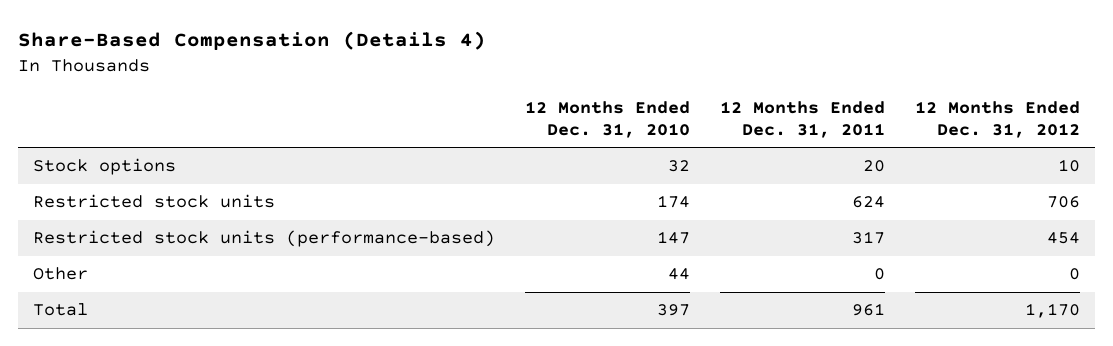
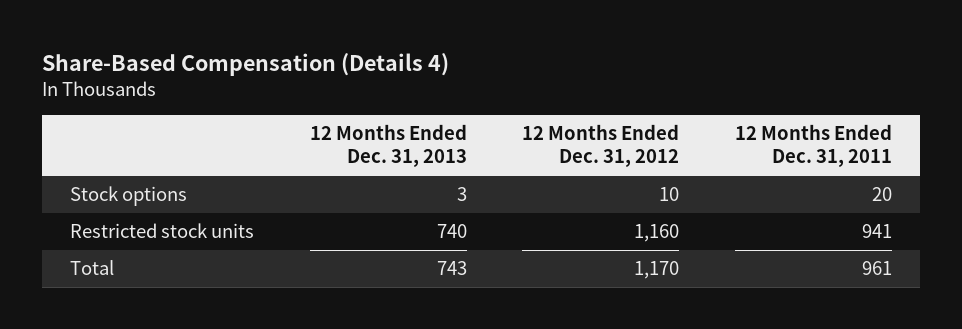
[525,101,691,138] 12 Months Ended Dec. 31, 2010 -> none
none -> [309,124,467,168] 12 Months Ended Dec. 31, 2013
[32,230,495,248] Restricted stock units (performance-based) -> none
[32,267,88,281] Other -> none
[852,196,886,209] 624 -> [862,224,893,239] 941
[1047,196,1081,209] 706 -> [634,224,680,243] 1,160

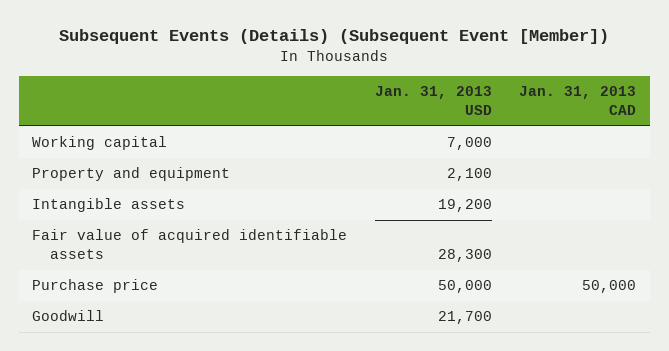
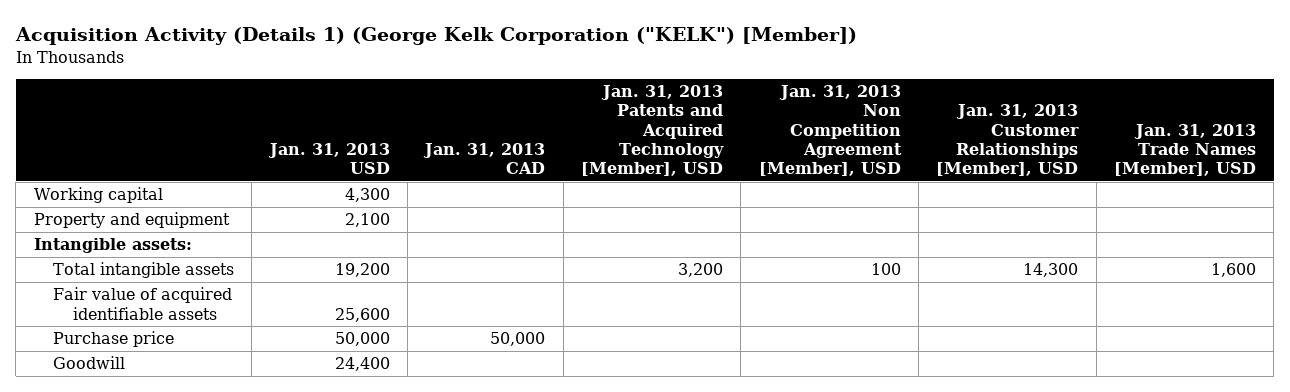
[59,29,610,45] Subsequent Events (Details) (Subsequent Event [Member]) -> [14,26,857,45] Acquisition Activity (Details 1) (George Kelk Corporation ("KELK") [Member])
none -> [581,84,725,177] Jan. 31, 2013 Patents and Acquired Technology [Member], USD
none -> [758,84,902,177] Jan. 31, 2013 Non Competition Agreement [Member], USD
none -> [936,104,1080,177] Jan. 31, 2013 Customer Relationships [Member], USD
none -> [1114,123,1257,177] Jan. 31, 2013 Trade Names [Member], USD
[446,137,492,151] 7,000 -> [344,188,390,203] 4,300
none -> [33,238,192,254] Intangible assets:
[32,198,186,213] Intangible assets -> [53,262,235,279] Total intangible assets
[437,249,492,263] 28,300 -> [334,307,390,322] 25,600
[437,311,492,325] 21,700 -> [334,357,390,372] 24,400

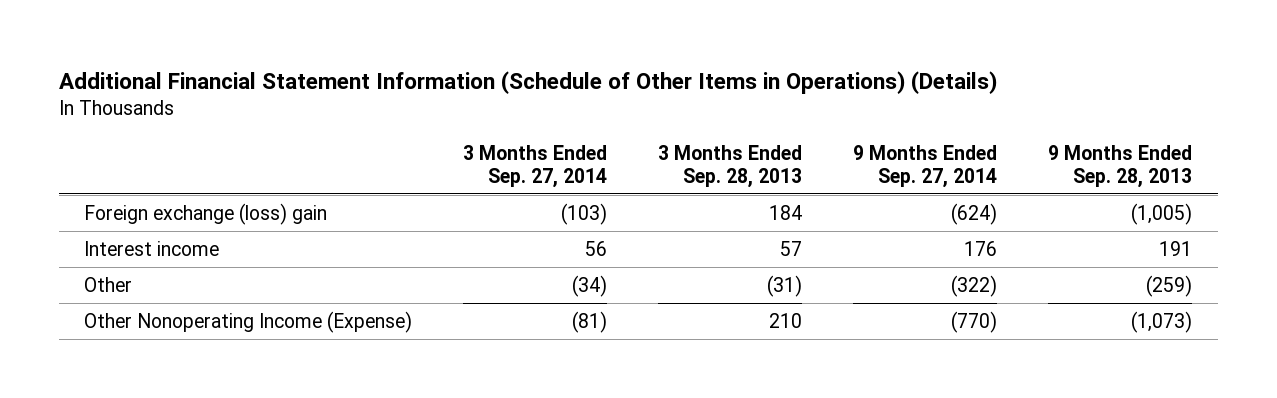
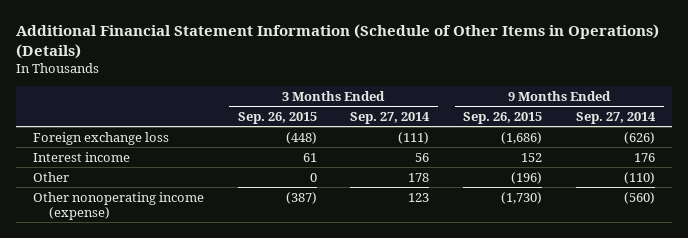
[658,144,803,188] 3 Months Ended Sep. 28, 2013 -> none
[1048,144,1193,188] 9 Months Ended Sep. 28, 2013 -> none
none -> [237,111,317,124] Sep. 26, 2015
none -> [463,111,543,124] Sep. 26, 2015
[84,202,328,225] Foreign exchange (loss) gain -> [32,131,169,145] Foreign exchange loss
[561,202,608,225] (103) -> [398,131,430,144] (111)
[951,202,998,225] (624) -> [624,131,656,144] (626)
[572,274,608,297] (34) -> [408,172,430,182] 178
[951,274,998,297] (322) -> [624,171,656,184] (110)
[84,310,413,333] Other Nonoperating Income (Expense) -> [32,191,204,220] Other nonoperating income (expense)
[572,310,608,333] (81) -> [408,192,430,202] 123
[951,310,998,333] (770) -> [624,191,656,204] (560)

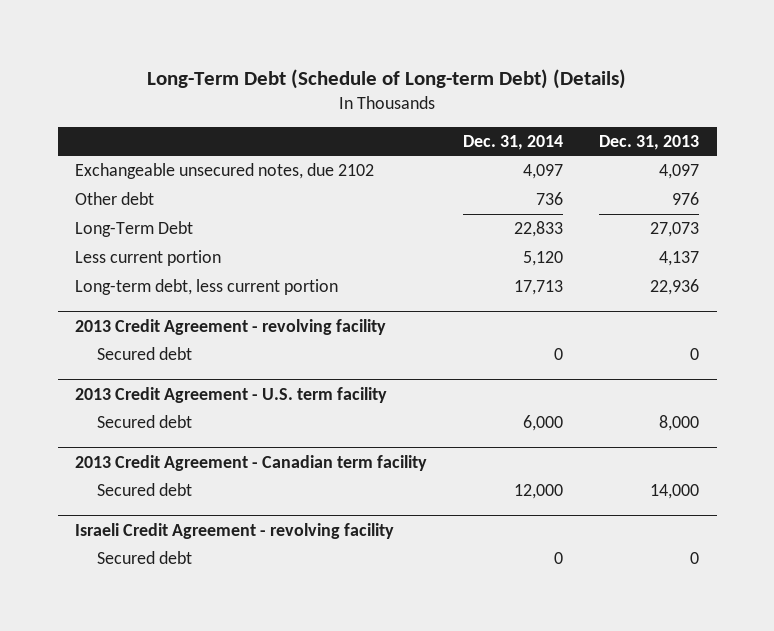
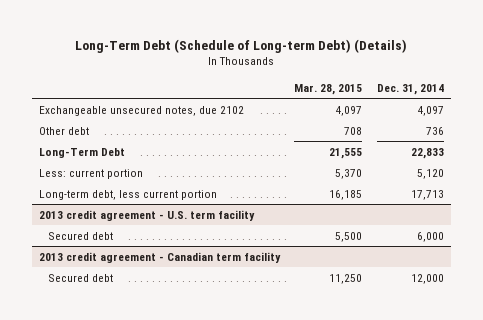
[598,134,699,150] Dec. 31, 2013 -> none
none -> [294,83,363,95] Mar. 28, 2015
[75,250,222,267] Less current portion -> [38,168,143,179] Less: current portion
[75,318,387,335] 2013 Credit Agreement - revolving facility -> none
[96,347,192,361] Secured debt -> none
[75,386,388,403] 2013 Credit Agreement - U.S. term facility -> [38,209,255,221] 2013 credit agreement - U.S. term facility
[75,454,428,471] 2013 Credit Agreement - Canadian term facility -> [38,251,281,263] 2013 credit agreement - Canadian term facility
[75,522,395,539] Israeli Credit Agreement - revolving facility -> none
[96,551,192,565] Secured debt -> none

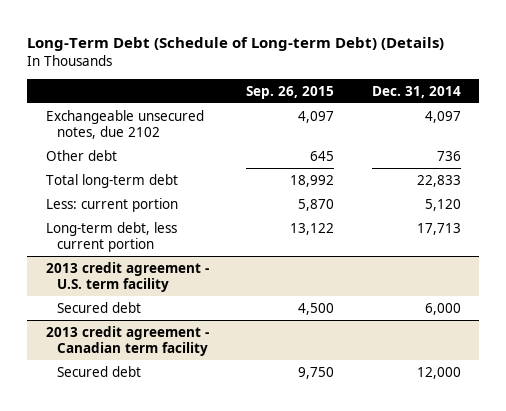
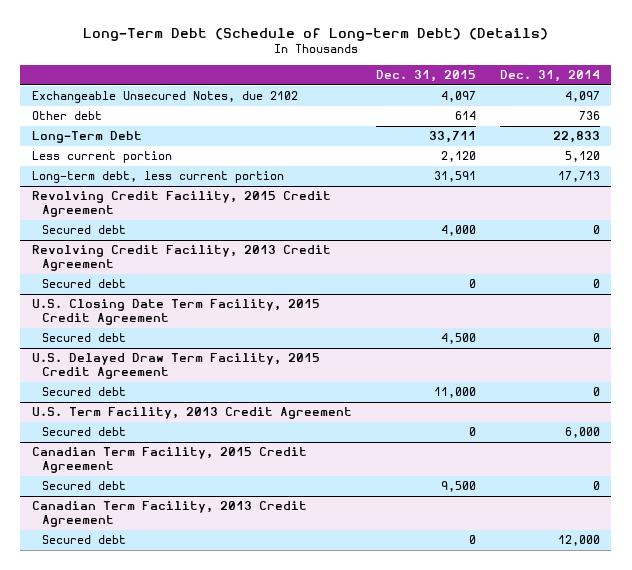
[246,85,335,99] Sep. 26, 2015 -> none
none -> [375,69,476,82] Dec. 31, 2015
[45,109,204,140] Exchangeable unsecured notes, due 2102 -> [32,91,299,104] Exchangeable Unsecured Notes, due 2102
[45,173,178,188] Total long-term debt -> [32,131,143,144] Long-Term Debt
[45,197,178,212] Less: current portion -> [32,151,173,164] Less current portion
none -> [32,191,332,217] Revolving Credit Facility, 2015 Credit Agreement
none -> [41,225,126,235] Secured debt
none -> [32,245,332,271] Revolving Credit Facility, 2013 Credit Agreement
none -> [41,279,126,289] Secured debt
none -> [32,299,321,325] U.S. Closing Date Term Facility, 2015 Credit Agreement
none -> [41,333,126,343] Secured debt
none -> [32,353,321,379] U.S. Delayed Draw Term Facility, 2015 Credit Agreement
none -> [41,387,126,397] Secured debt
[45,261,209,293] 2013 credit agreement - U.S. term facility -> [32,407,353,420] U.S. Term Facility, 2013 Credit Agreement
none -> [32,447,308,473] Canadian Term Facility, 2015 Credit Agreement
none -> [41,481,126,491] Secured debt
[45,325,209,357] 2013 credit agreement - Canadian term facility -> [32,501,308,527] Canadian Term Facility, 2013 Credit Agreement

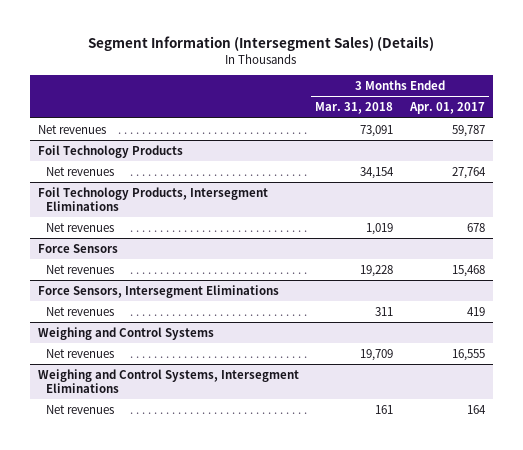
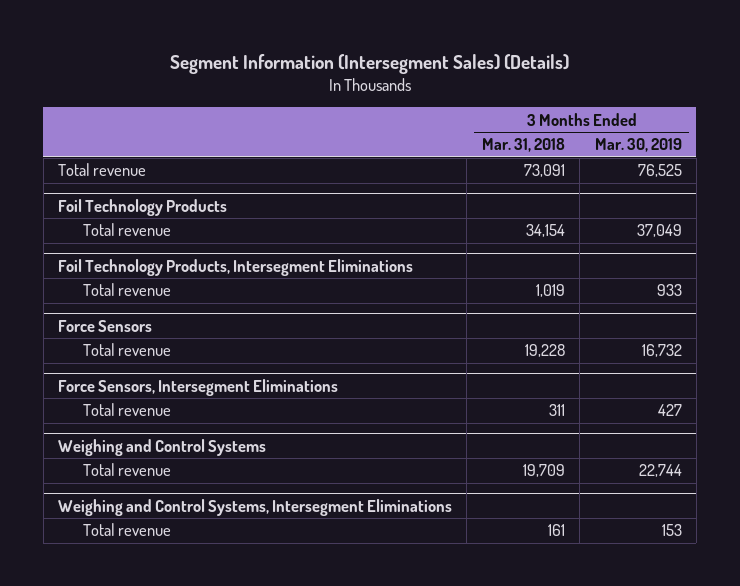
[408,102,485,115] Apr. 01, 2017 -> none
none -> [594,138,682,153] Mar. 30, 2019
[38,124,107,134] Net revenues -> [58,163,147,177] Total revenue
[46,166,115,176] Net revenues -> [83,223,172,237] Total revenue
[46,222,115,232] Net revenues -> [83,283,172,297] Total revenue
[46,264,115,274] Net revenues -> [83,343,172,357] Total revenue
[46,306,115,316] Net revenues -> [83,403,172,417] Total revenue
[46,348,115,358] Net revenues -> [83,463,172,477] Total revenue
[46,404,115,414] Net revenues -> [83,523,172,537] Total revenue

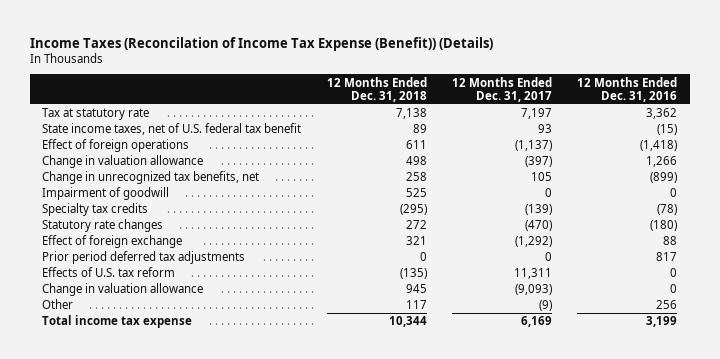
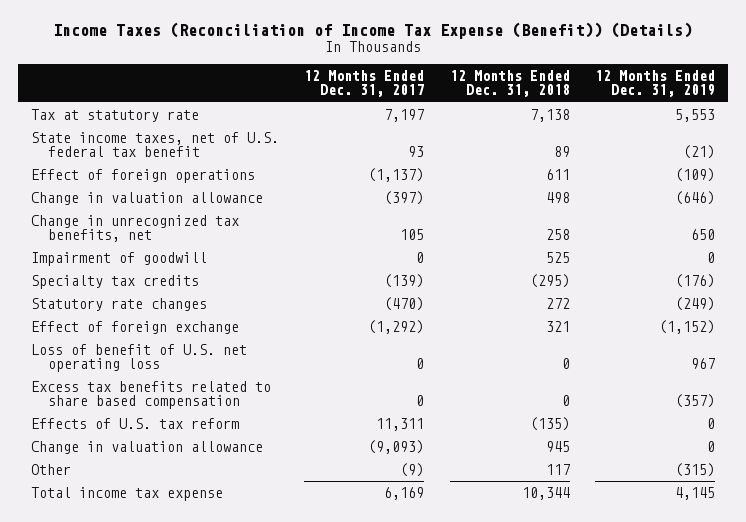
[29,36,493,51] Income Taxes (Reconcilation of Income Tax Expense (Benefit)) (Details) -> [53,22,693,40] Income Taxes (Reconciliation of Income Tax Expense (Benefit)) (Details)
[577,76,678,102] 12 Months Ended Dec. 31, 2016 -> none
none -> [595,69,716,98] 12 Months Ended Dec. 31, 2019
[42,251,246,265] Prior period deferred tax adjustments -> none
none -> [30,343,247,373] Loss of benefit of U.S. net operating loss
none -> [30,380,271,410] Excess tax benefits related to share based compensation

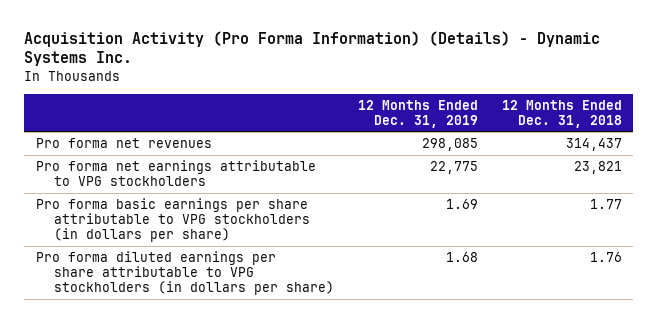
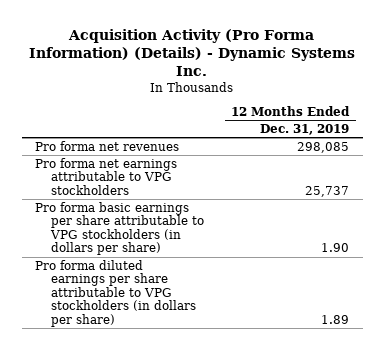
[501,99,622,128] 12 Months Ended Dec. 31, 2018 -> none
[429,161,478,175] 22,775 -> [305,185,350,197] 25,737
[445,199,478,210] 1.69 -> [321,243,350,253] 1.90
[445,252,478,263] 1.68 -> [321,314,350,324] 1.89

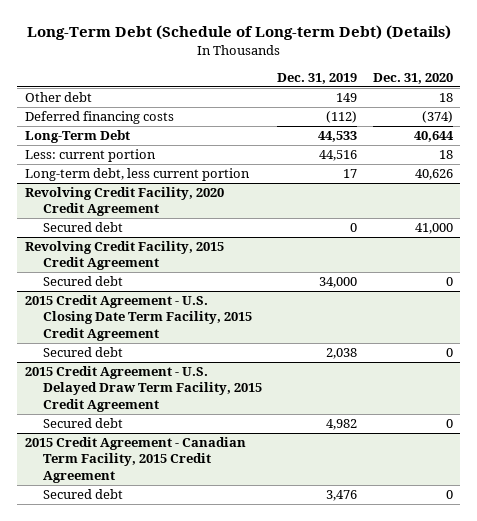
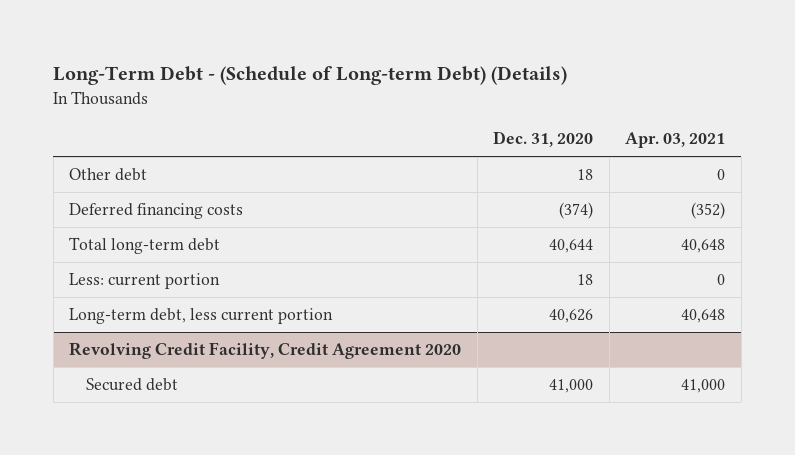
[26,25,451,41] Long-Term Debt (Schedule of Long-term Debt) (Details) -> [53,66,568,86] Long-Term Debt - (Schedule of Long-term Debt) (Details)
[277,72,358,84] Dec. 31, 2019 -> none
none -> [625,132,726,149] Apr. 03, 2021
[24,130,130,144] Long-Term Debt -> [69,237,221,255] Total long-term debt
[24,187,224,217] Revolving Credit Facility, 2020 Credit Agreement -> [69,342,462,360] Revolving Credit Facility, Credit Agreement 2020
[24,241,224,271] Revolving Credit Facility, 2015 Credit Agreement -> none
[43,276,124,287] Secured debt -> none
[24,295,253,341] 2015 Credit Agreement - U.S. Closing Date Term Facility, 2015 Credit Agreement -> none
[43,347,124,358] Secured debt -> none
[24,366,263,412] 2015 Credit Agreement - U.S. Delayed Draw Term Facility, 2015 Credit Agreement -> none
[43,418,124,429] Secured debt -> none
[24,437,246,483] 2015 Credit Agreement - Canadian Term Facility, 2015 Credit Agreement -> none
[43,489,124,500] Secured debt -> none

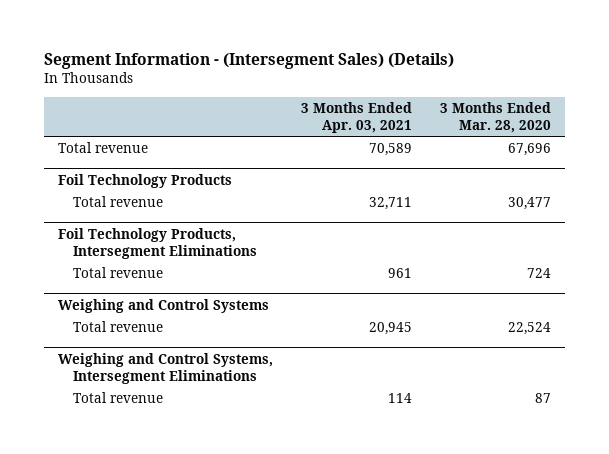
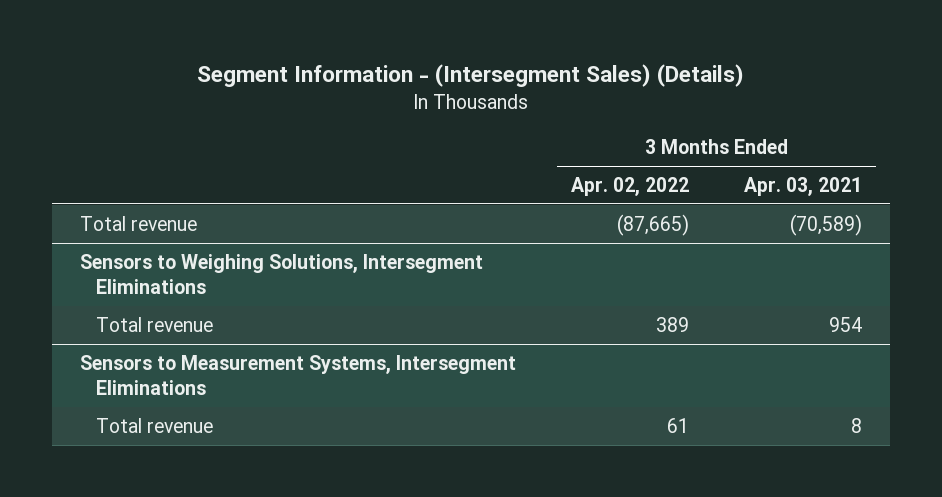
[439,101,551,133] 3 Months Ended Mar. 28, 2020 -> none
none -> [570,177,689,197] Apr. 02, 2022
[58,173,233,188] Foil Technology Products -> none
[58,227,258,259] Foil Technology Products, Intersegment Eliminations -> none
[58,298,270,313] Weighing and Control Systems -> none
[73,321,164,333] Total revenue -> none
[58,352,274,384] Weighing and Control Systems, Intersegment Eliminations -> none
[73,392,164,404] Total revenue -> none
[369,143,413,157] 70,589 -> [790,213,863,236] (70,589)
none -> [79,253,483,294] Sensors to Weighing Solutions, Intersegment Eliminations
[369,197,413,211] 32,711 -> [829,316,863,332] 954
none -> [79,354,516,395] Sensors to Measurement Systems, Intersegment Eliminations
[388,268,413,279] 961 -> [851,417,863,433] 8

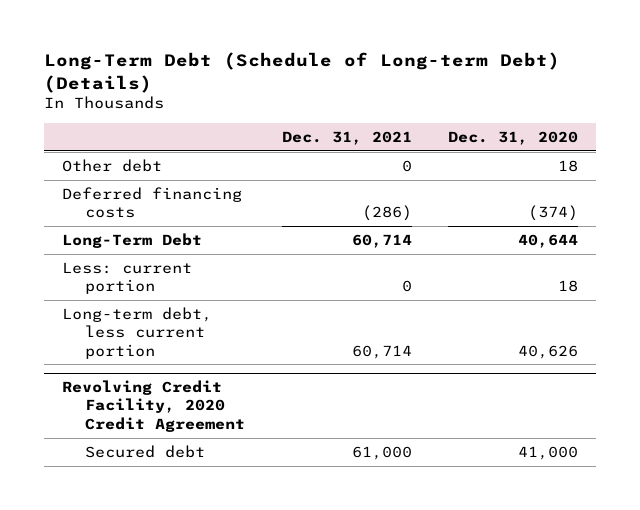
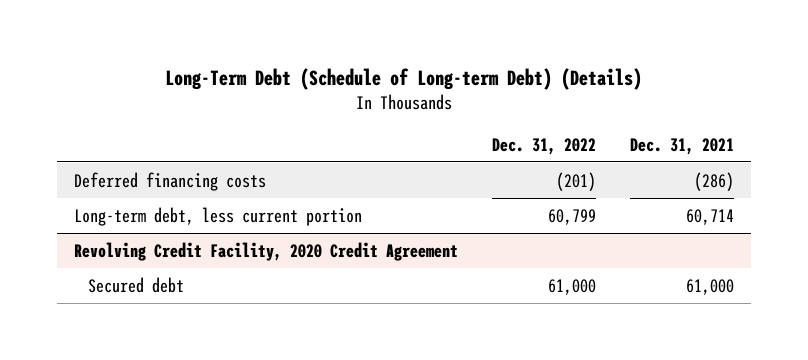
[448,130,579,145] Dec. 31, 2020 -> none
none -> [492,137,597,155] Dec. 31, 2022
[62,159,163,173] Other debt -> none
[62,233,203,249] Long-Term Debt -> none
[62,262,193,295] Less: current portion -> none

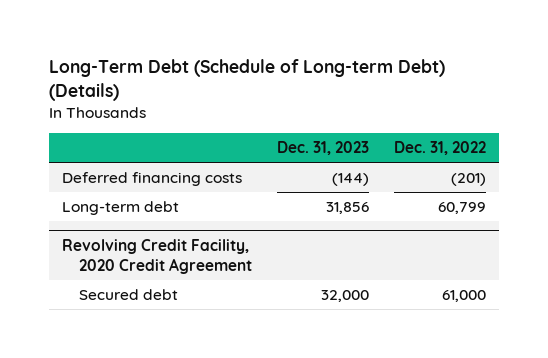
[629,137,734,155] Dec. 31, 2021 -> none
none -> [276,141,369,156] Dec. 31, 2023
[74,206,363,226] Long-term debt, less current portion -> [62,201,180,216] Long-term debt

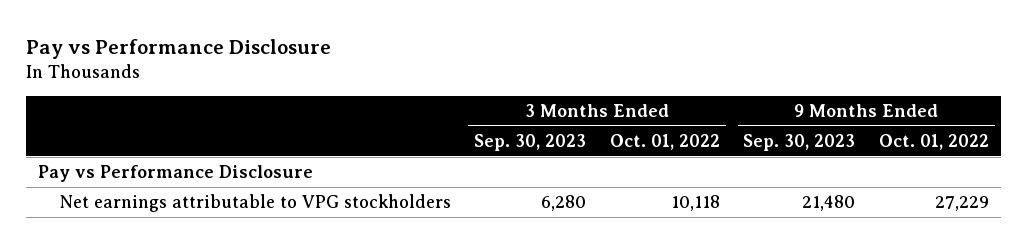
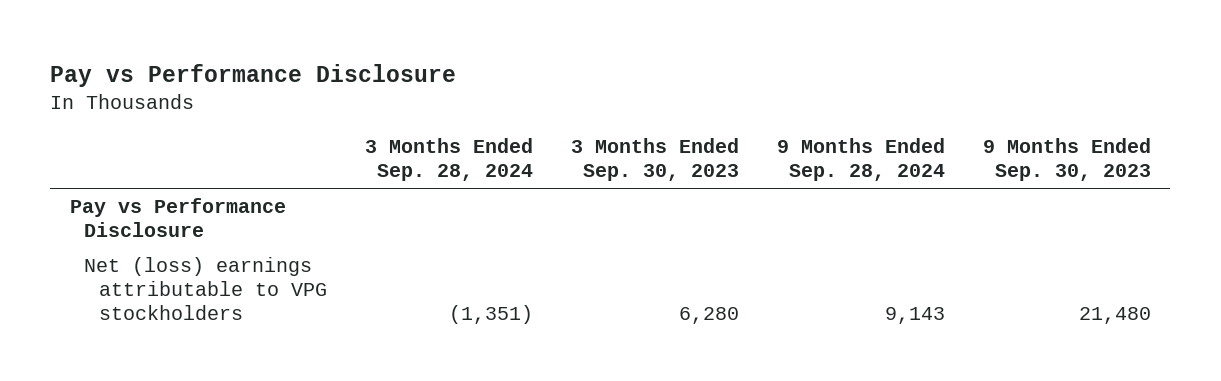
[609,133,720,150] Oct. 01, 2022 -> none
[879,133,990,150] Oct. 01, 2022 -> none
none -> [364,138,533,181] 3 Months Ended Sep. 28, 2024
none -> [777,138,946,181] 9 Months Ended Sep. 28, 2024
[59,194,451,213] Net earnings attributable to VPG stockholders -> [84,257,327,320] Net (loss) earnings attributable to VPG stockholders

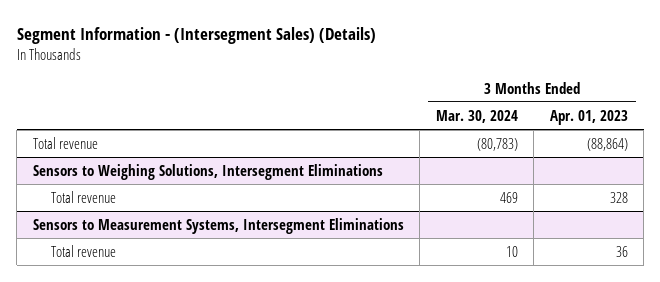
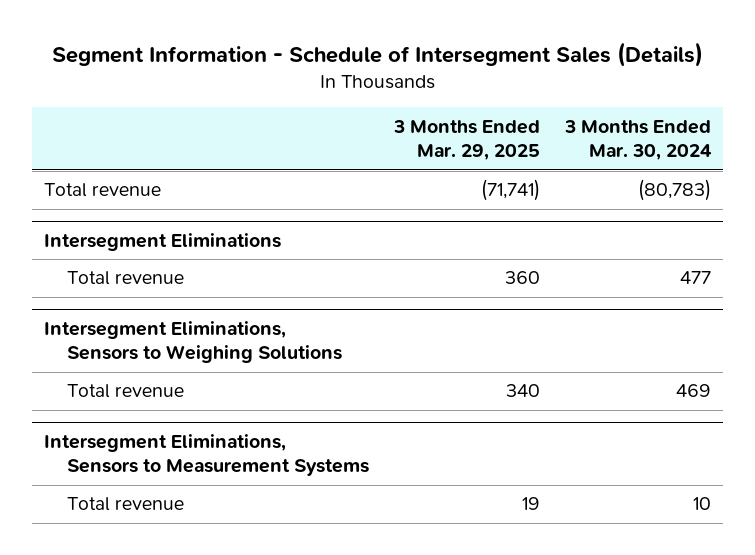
[16,26,376,44] Segment Information - (Intersegment Sales) (Details) -> [51,41,703,67] Segment Information - Schedule of Intersegment Sales (Details)
[549,109,628,125] Apr. 01, 2023 -> none
none -> [392,119,540,161] 3 Months Ended Mar. 29, 2025
none -> [44,232,282,251] Intersegment Eliminations
none -> [66,271,184,286] Total revenue
[32,163,383,180] Sensors to Weighing Solutions, Intersegment Eliminations -> [44,320,342,364] Intersegment Eliminations, Sensors to Weighing Solutions
[32,217,404,234] Sensors to Measurement Systems, Intersegment Eliminations -> [44,433,369,477] Intersegment Eliminations, Sensors to Measurement Systems

